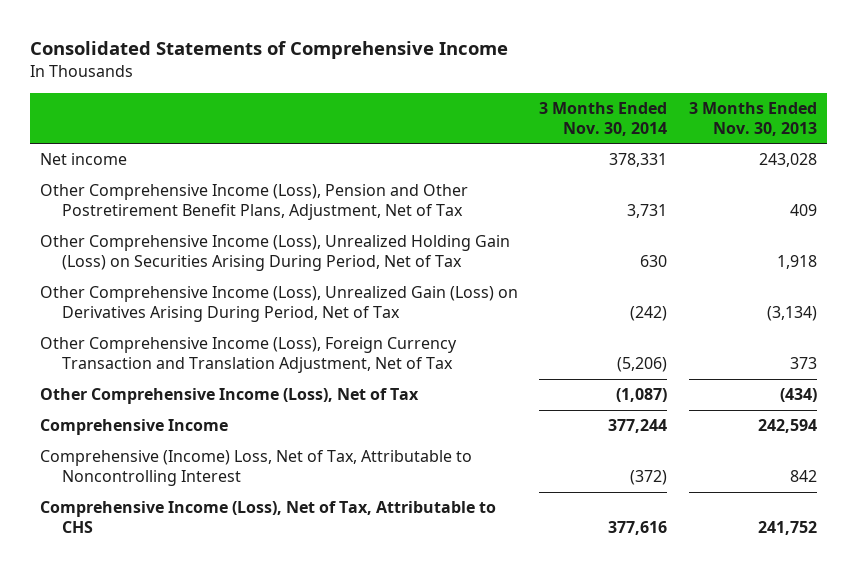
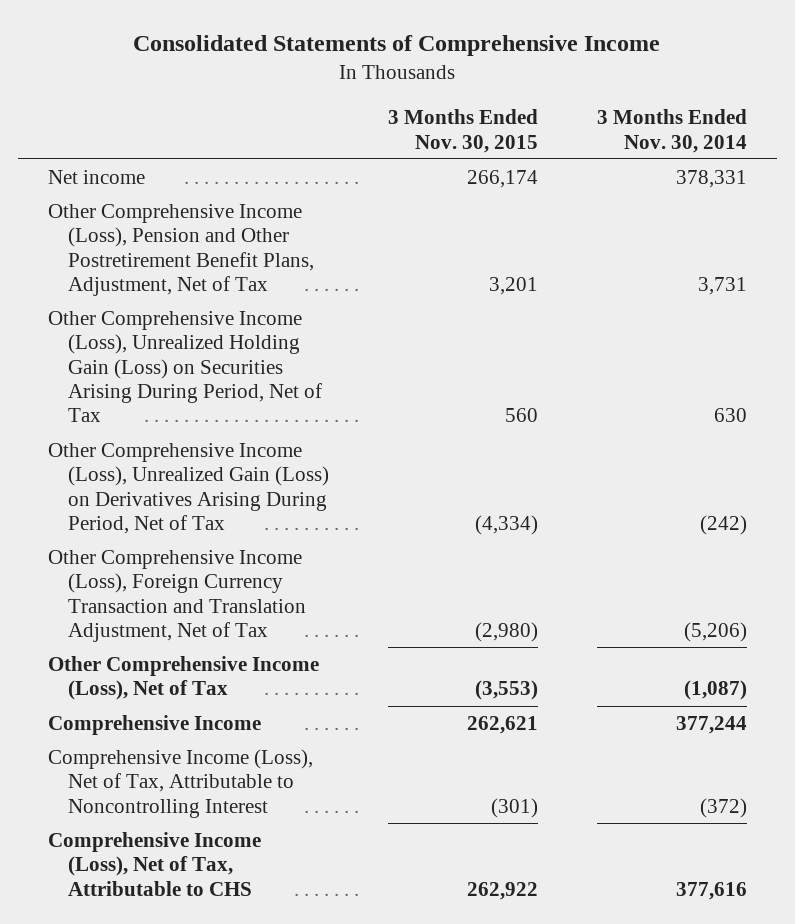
[688,102,817,136] 3 Months Ended Nov. 30, 2013 -> none
none -> [388,109,539,153] 3 Months Ended Nov. 30, 2015
[40,450,473,486] Comprehensive (Income) Loss, Net of Tax, Attributable to Noncontrolling Interest -> [47,748,313,818] Comprehensive Income (Loss), Net of Tax, Attributable to Noncontrolling Interest

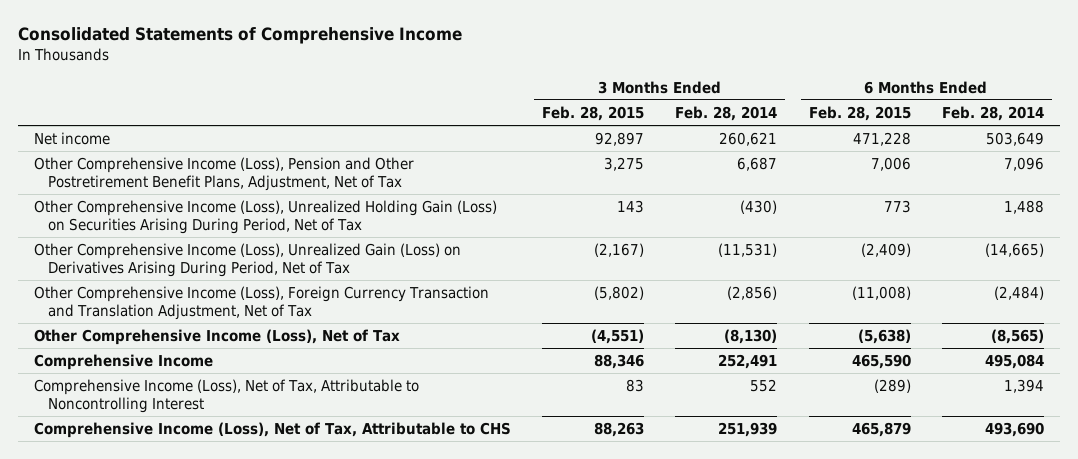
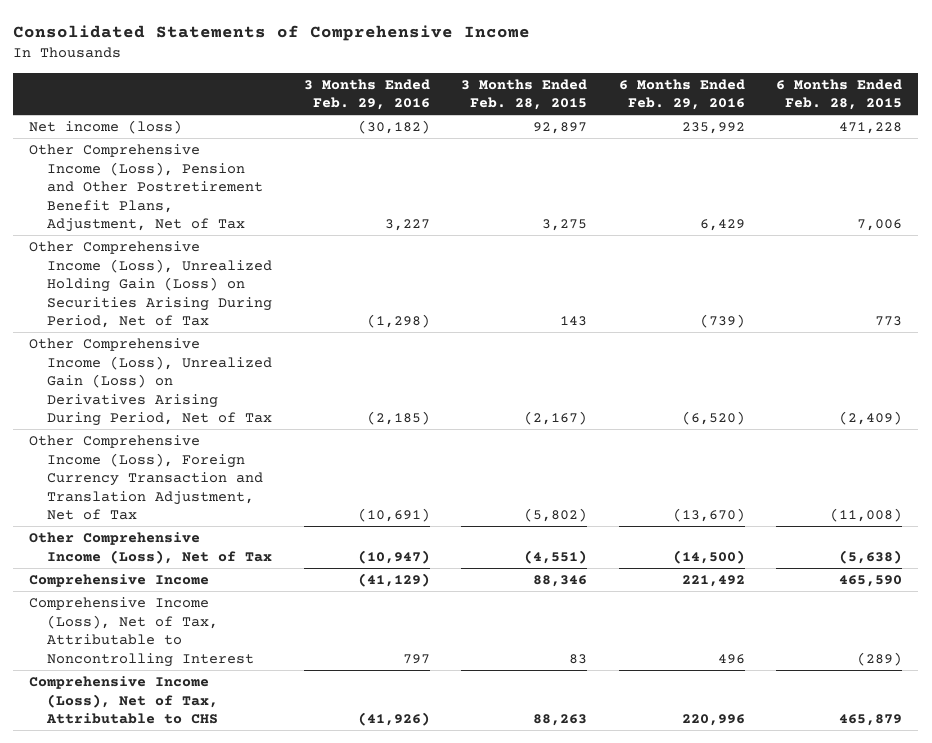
[675,105,778,121] Feb. 28, 2014 -> none
[941,105,1044,121] Feb. 28, 2014 -> none
none -> [303,78,430,111] 3 Months Ended Feb. 29, 2016
none -> [618,78,745,111] 6 Months Ended Feb. 29, 2016
[33,131,110,145] Net income -> [29,119,183,134] Net income (loss)

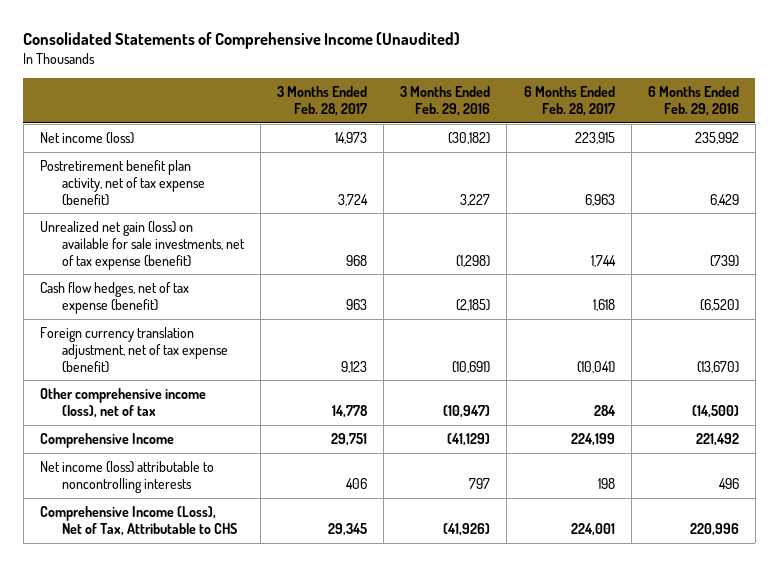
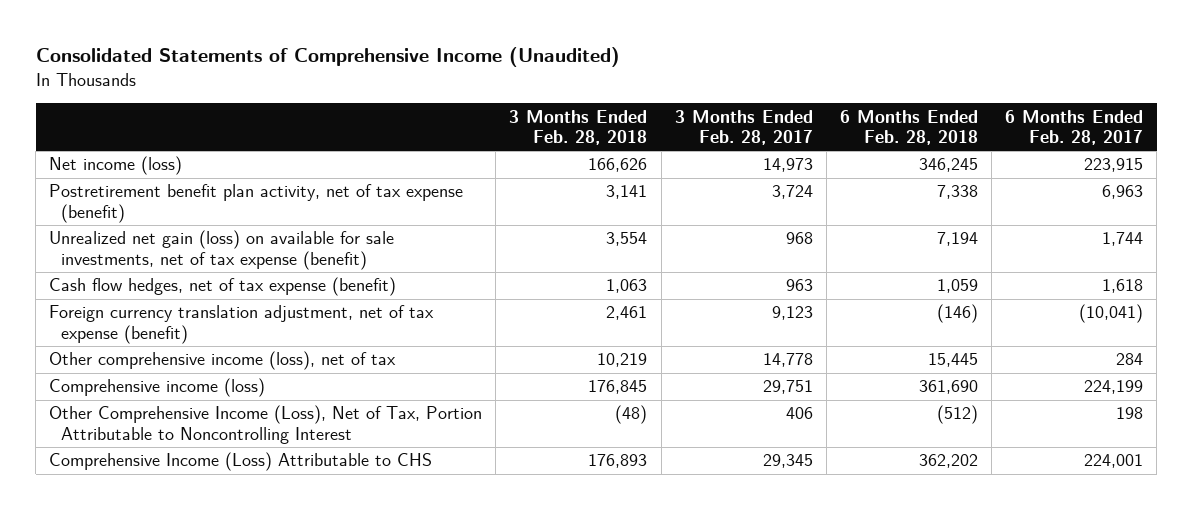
[400,86,491,117] 3 Months Ended Feb. 29, 2016 -> none
[647,86,739,117] 6 Months Ended Feb. 29, 2016 -> none
none -> [509,109,648,146] 3 Months Ended Feb. 28, 2018
none -> [839,109,978,146] 6 Months Ended Feb. 28, 2018
[39,432,174,448] Comprehensive Income -> [49,378,266,398] Comprehensive income (loss)
[39,460,214,493] Net income (loss) attributable to noncontrolling interests -> [49,405,483,444] Other Comprehensive Income (Loss), Net of Tax, Portion Attributable to Noncontrolling Interest
[39,505,238,536] Comprehensive Income (Loss), Net of Tax, Attributable to CHS -> [49,452,433,472] Comprehensive Income (Loss) Attributable to CHS

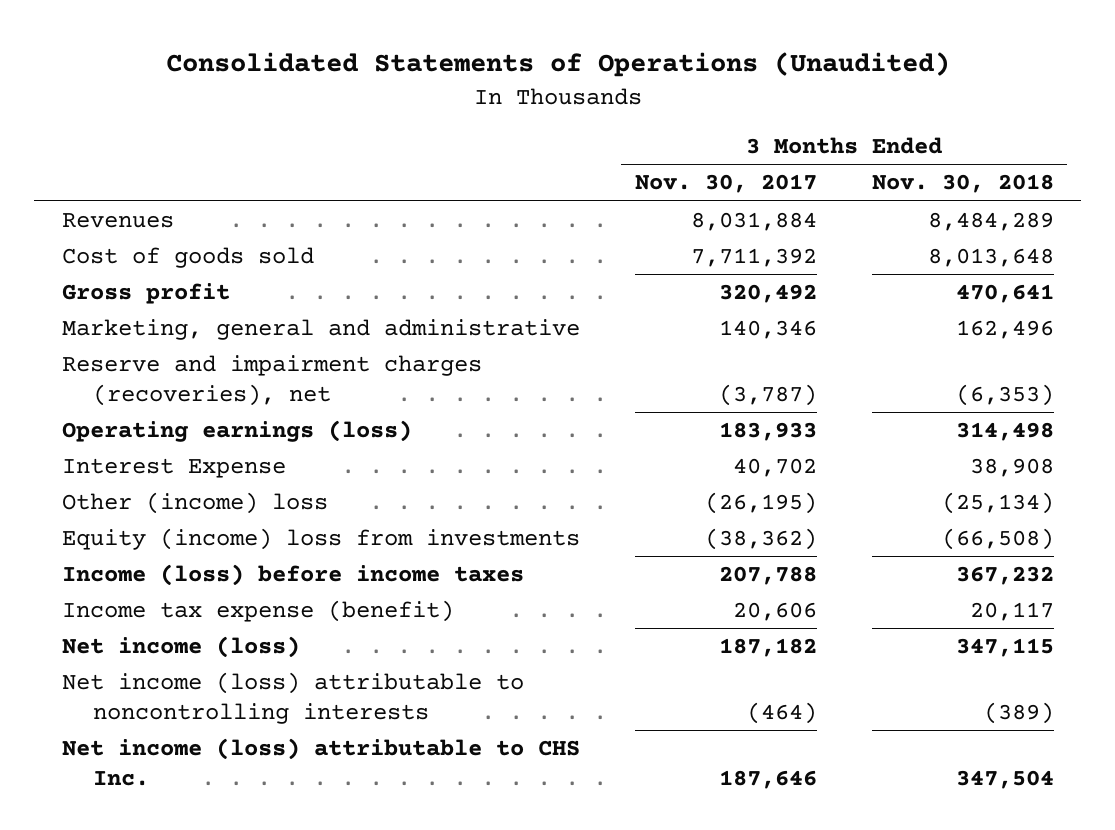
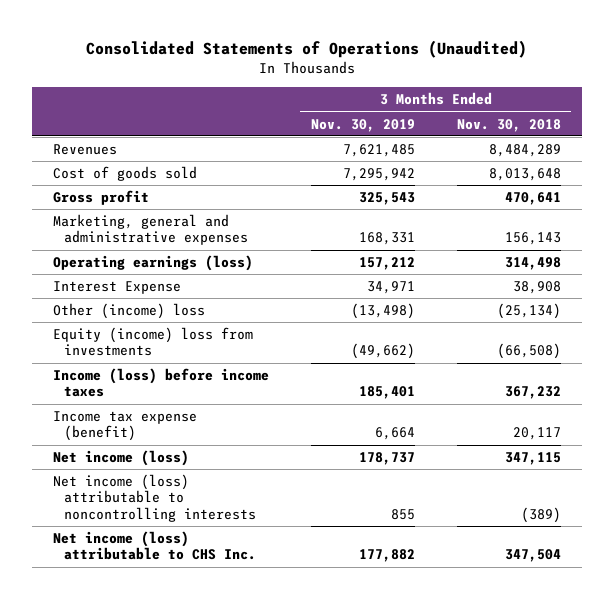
[634,174,817,194] Nov. 30, 2017 -> none
none -> [310,118,415,132] Nov. 30, 2019
[61,355,482,406] Reserve and impairment charges (recoveries), net -> none
[61,319,580,341] Marketing, general and administrative -> [53,214,248,246] Marketing, general and administrative expenses
[955,320,1054,340] 162,496 -> [504,232,561,246] 156,143

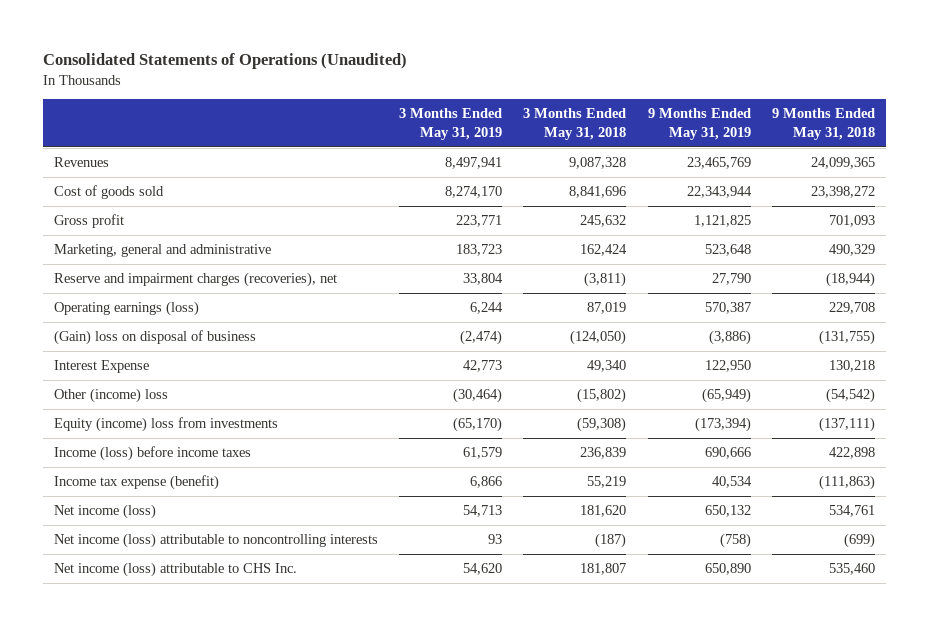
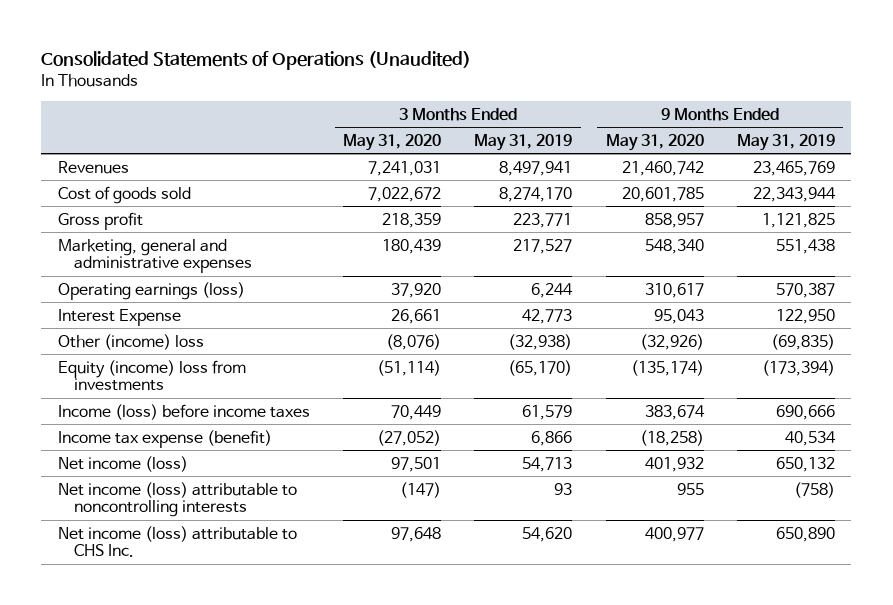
[523,108,627,140] 3 Months Ended May 31, 2018 -> none
[772,108,876,140] 9 Months Ended May 31, 2018 -> none
none -> [343,133,442,151] May 31, 2020
none -> [605,133,704,151] May 31, 2020
[53,272,337,288] Reserve and impairment charges (recoveries), net -> none
[53,244,271,258] Marketing, general and administrative -> [57,238,253,274] Marketing, general and administrative expenses
[456,244,503,257] 183,723 -> [513,238,573,254] 217,527
[704,244,751,257] 523,648 -> [775,238,835,254] 551,438
[53,330,256,346] (Gain) loss on disposal of business -> none
[453,388,503,404] (30,464) -> [508,333,573,350] (32,938)
[701,388,751,404] (65,949) -> [770,333,835,350] (69,835)

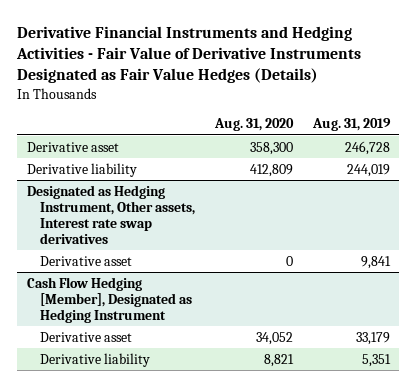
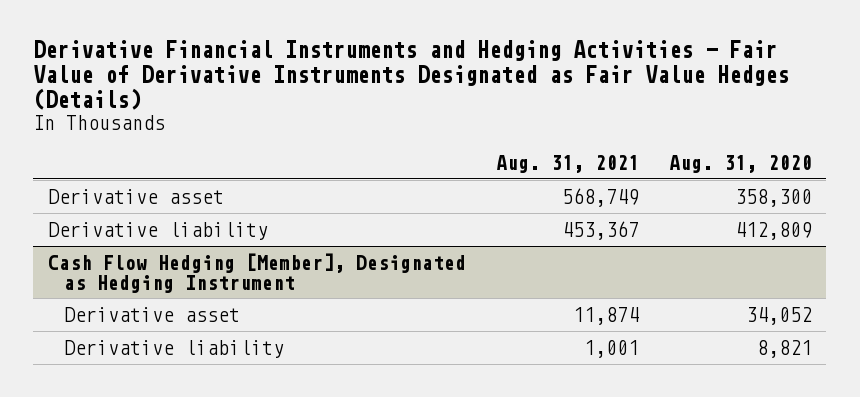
[311,118,391,132] Aug. 31, 2019 -> none
none -> [495,154,639,173] Aug. 31, 2021
[26,184,196,244] Designated as Hedging Instrument, Other assets, Interest rate swap derivatives -> none
[40,255,133,266] Derivative asset -> none

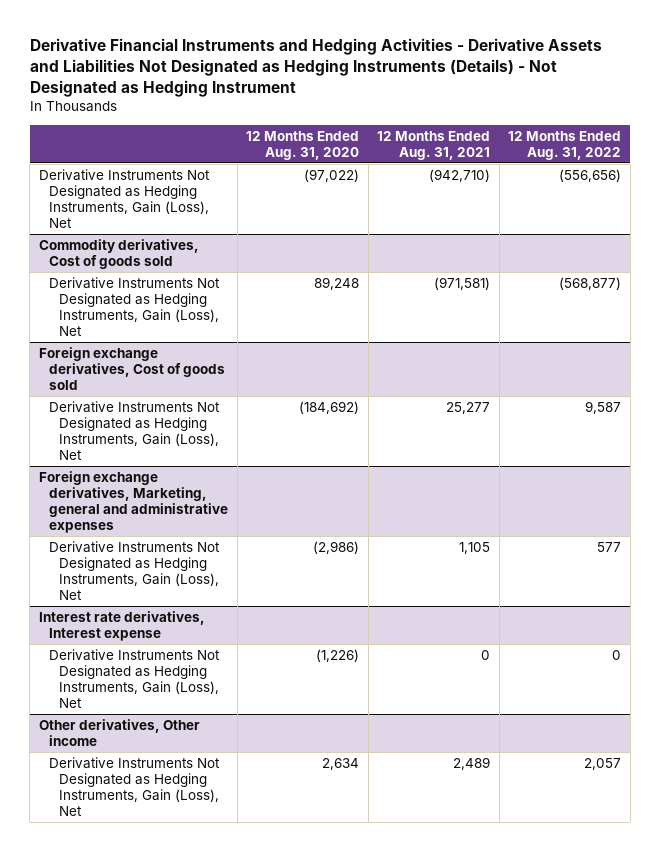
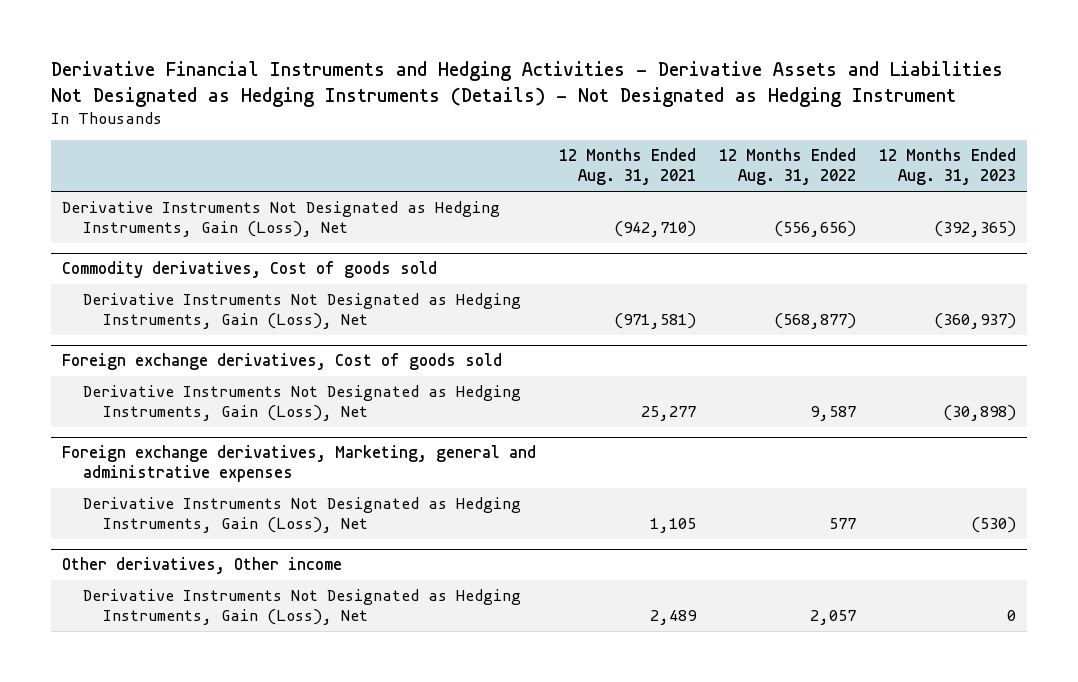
[246,130,360,160] 12 Months Ended Aug. 31, 2020 -> none
none -> [878,148,1016,186] 12 Months Ended Aug. 31, 2023
[38,610,205,641] Interest rate derivatives, Interest expense -> none
[49,648,221,708] Derivative Instruments Not Designated as Hedging Instruments, Gain (Loss), Net -> none

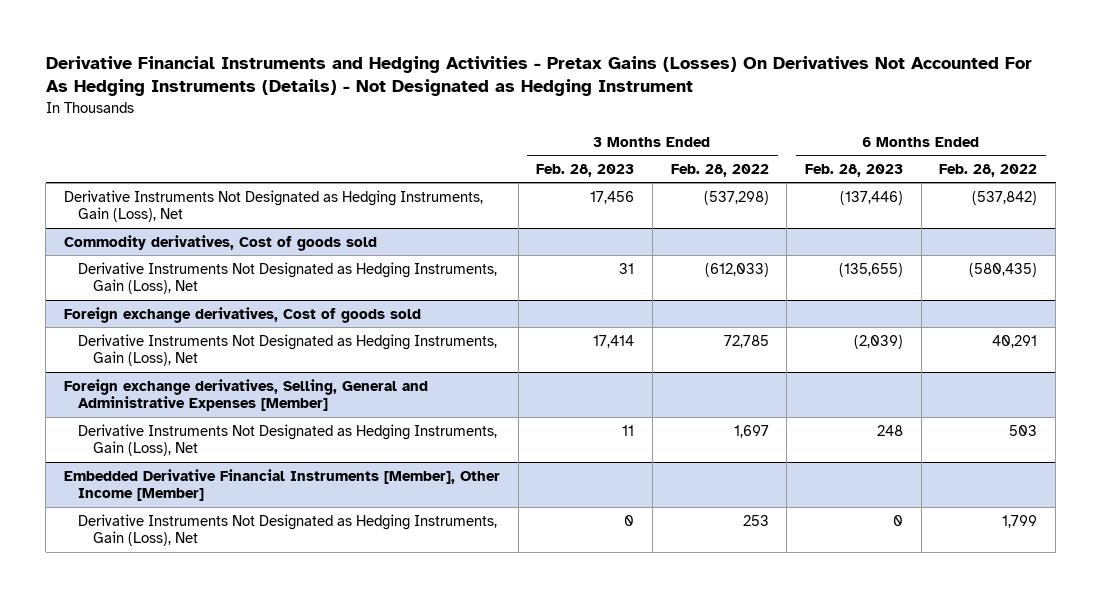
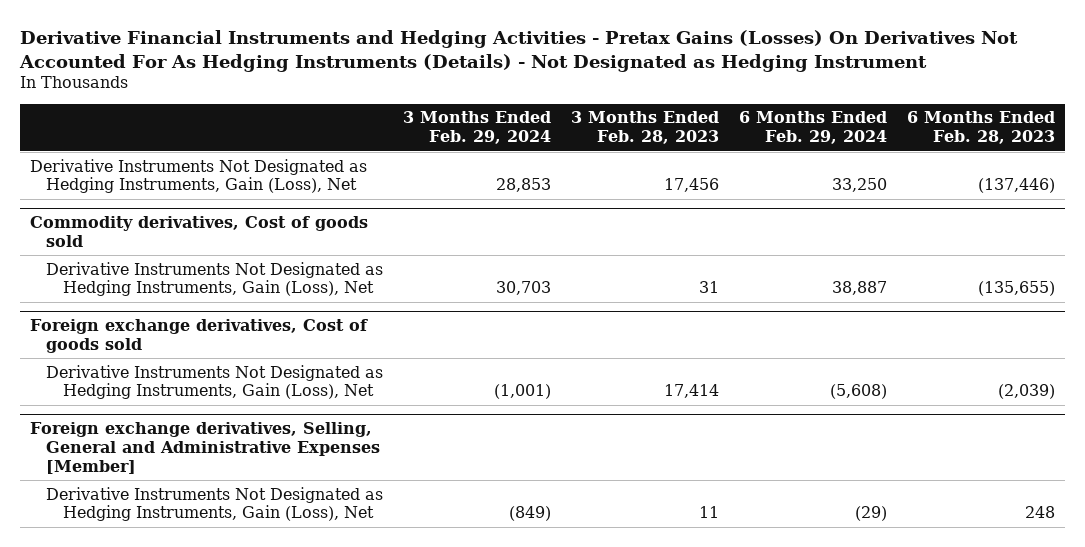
[670,163,769,177] Feb. 28, 2022 -> none
[939,163,1038,177] Feb. 28, 2022 -> none
none -> [403,111,552,145] 3 Months Ended Feb. 29, 2024
none -> [739,111,888,145] 6 Months Ended Feb. 29, 2024
[63,468,500,502] Embedded Derivative Financial Instruments [Member], Other Income [Member] -> none
[78,513,498,547] Derivative Instruments Not Designated as Hedging Instruments, Gain (Loss), Net -> none

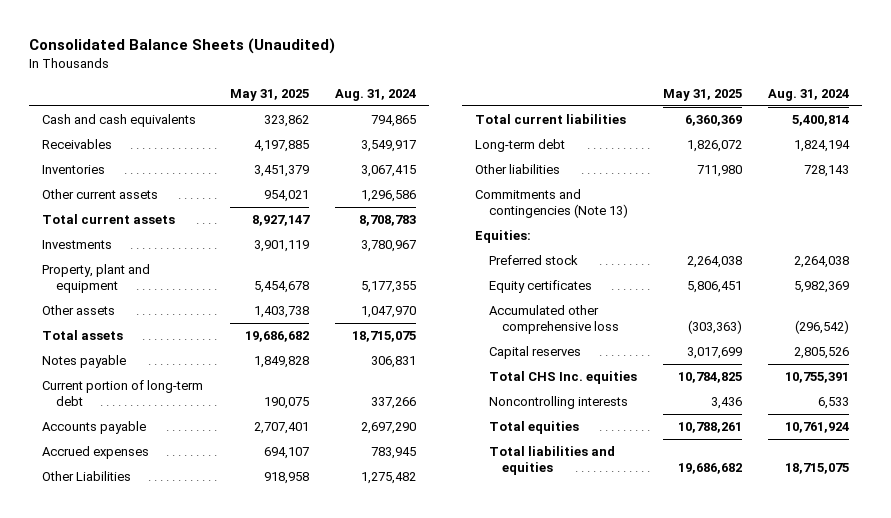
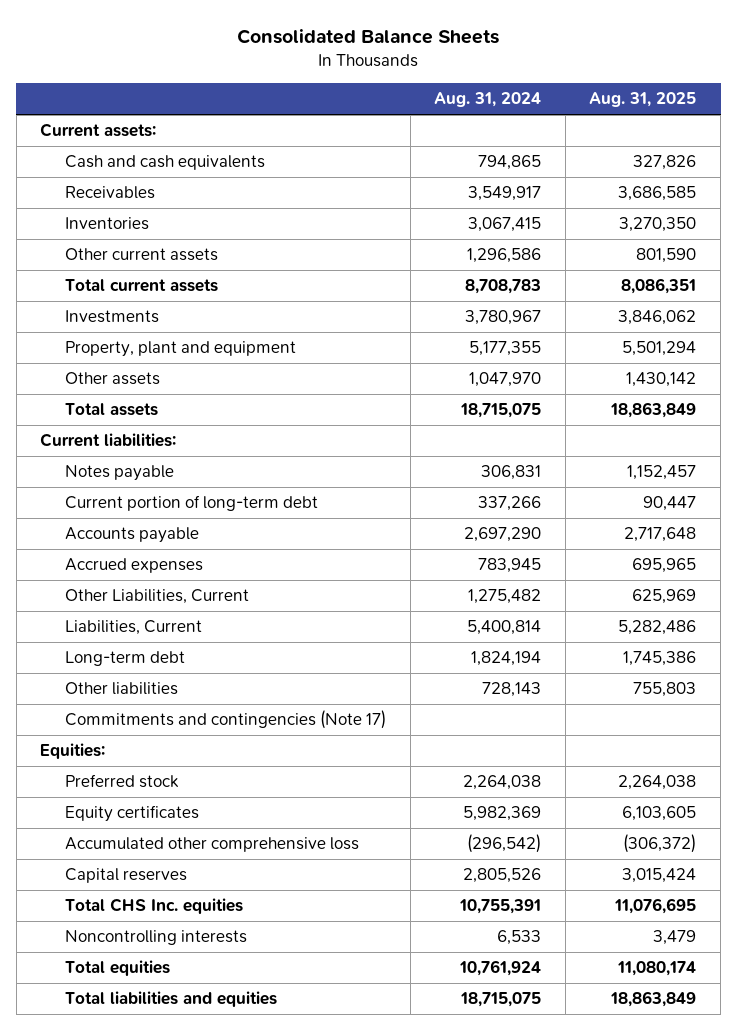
[29,37,336,54] Consolidated Balance Sheets (Unaudited) -> [237,28,500,44] Consolidated Balance Sheets
[230,88,310,101] May 31, 2025 -> none
none -> [589,92,697,108] Aug. 31, 2025
none -> [40,123,157,138] Current assets:
none -> [40,433,177,448] Current liabilities:
[42,471,132,482] Other Liabilities -> [65,589,250,605] Other Liabilities, Current
[474,114,626,125] Total current liabilities -> [65,620,203,636] Liabilities, Current
[474,189,628,219] Commitments and contingencies (Note 13) -> [65,710,387,730] Commitments and contingencies (Note 17)

